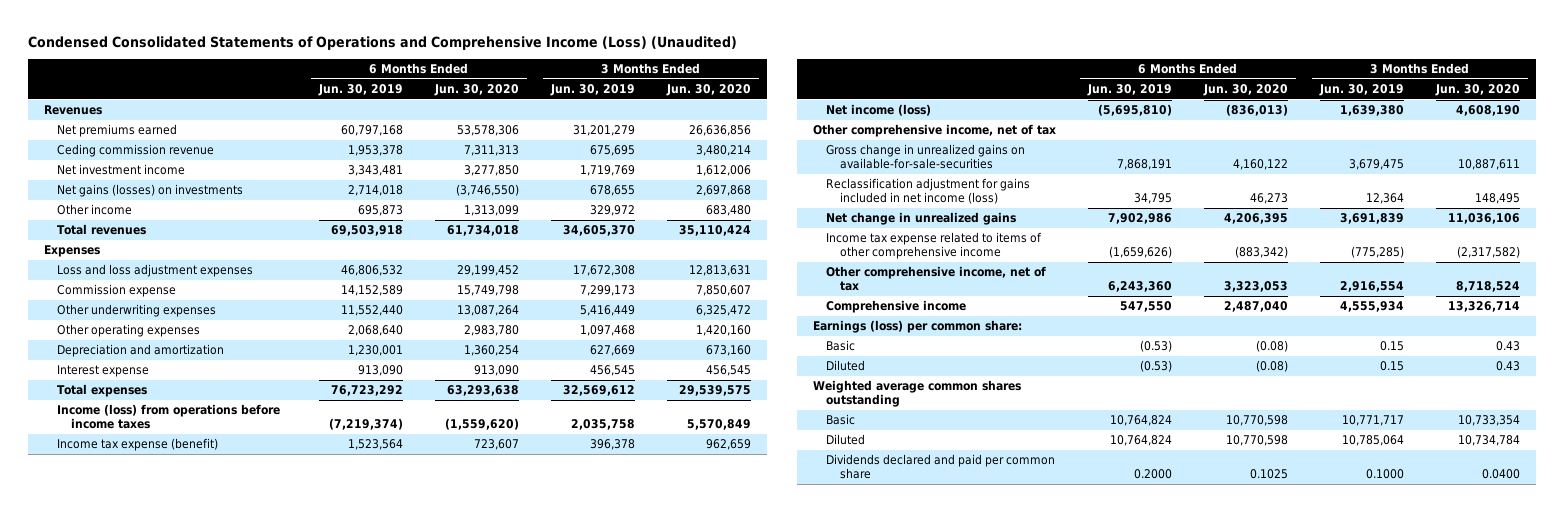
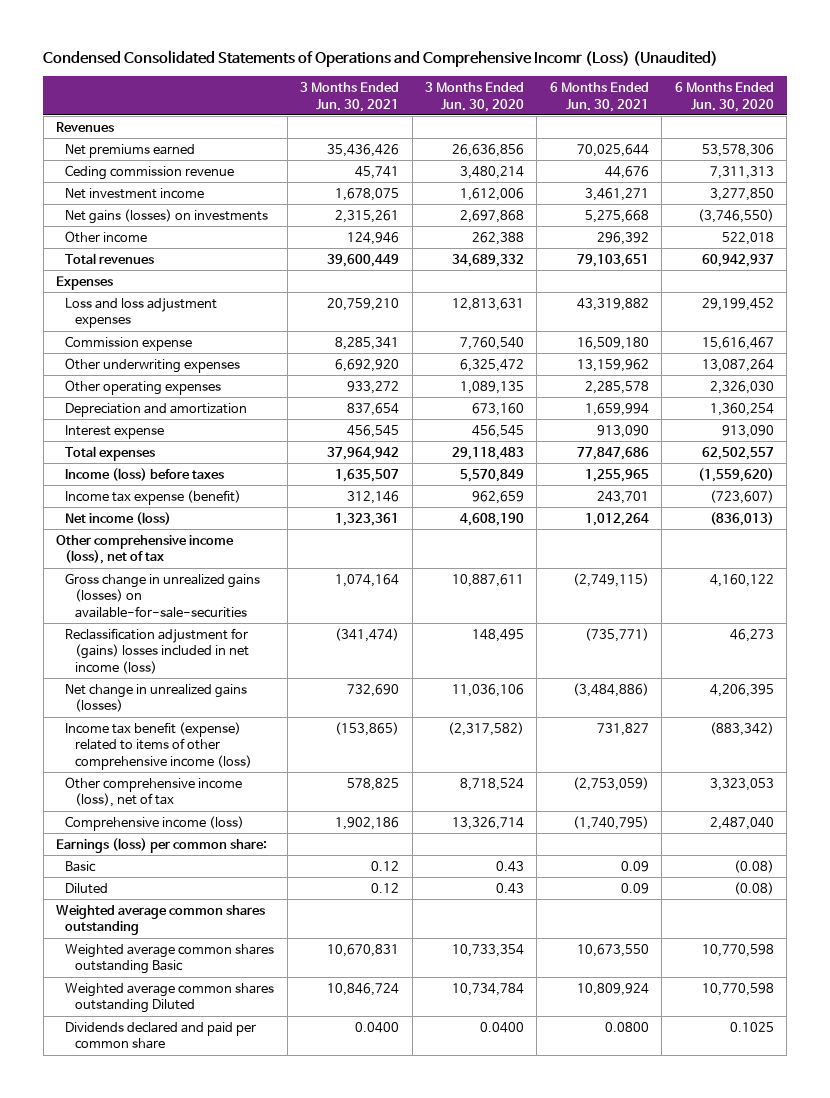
[27,35,737,50] Condensed Consolidated Statements of Operations and Comprehensive Income (Loss) (Unaudited) -> [43,50,719,68] Condensed Consolidated Statements of Operations and Comprehensive Incomr (Loss) (Unaudited)
[318,84,404,97] Jun. 30, 2019 -> none
[550,84,636,97] Jun. 30, 2019 -> none
none -> [300,82,400,112] 3 Months Ended Jun. 30, 2021
none -> [549,82,649,112] 6 Months Ended Jun. 30, 2021
[464,205,520,217] 1,313,099 -> [721,231,774,245] 522,018
[706,205,752,217] 683,480 -> [471,231,524,245] 262,388
[447,225,520,237] 61,734,018 -> [701,253,774,267] 60,942,937
[679,225,752,237] 35,110,424 -> [451,253,524,267] 34,689,332
[457,285,520,297] 15,749,798 -> [701,336,774,350] 15,616,467
[696,285,752,297] 7,850,607 -> [459,336,524,350] 7,760,540
[464,325,520,337] 2,983,780 -> [709,380,774,394] 2,326,030
[696,325,752,337] 1,420,160 -> [459,380,524,394] 1,089,135
[447,385,520,397] 63,293,638 -> [701,446,774,460] 62,502,557
[679,385,752,397] 29,539,575 -> [451,446,524,460] 29,118,483
[57,404,281,430] Income (loss) from operations before income taxes -> [65,467,225,481] Income (loss) before taxes
[474,439,520,451] 723,607 -> [709,489,774,504] (723,607)
[813,124,1057,138] Other comprehensive income, net of tax -> [56,534,235,565] Other comprehensive income (loss), net of tax
[826,144,1026,170] Gross change in unrealized gains on available-for-sale-securities -> [65,572,261,618] Gross change in unrealized gains (losses) on available-for-sale-securities
[826,178,1031,205] Reclassification adjustment for gains included in net income (loss) -> [65,627,249,674] Reclassification adjustment for (gains) losses included in net income (loss)
[826,212,1017,226] Net change in unrealized gains -> [65,683,248,713] Net change in unrealized gains (losses)
[826,232,1043,260] Income tax expense related to items of other comprehensive income -> [65,721,252,770] Income tax benefit (expense) related to items of other comprehensive income (loss)
[826,266,1047,292] Other comprehensive income, net of tax -> [65,776,243,808] Other comprehensive income (loss), net of tax
[826,300,967,314] Comprehensive income -> [65,815,245,831] Comprehensive income (loss)
[826,414,856,426] Basic -> [65,943,275,975] Weighted average common shares outstanding Basic
[826,434,866,446] Diluted -> [65,982,275,1014] Weighted average common shares outstanding Diluted

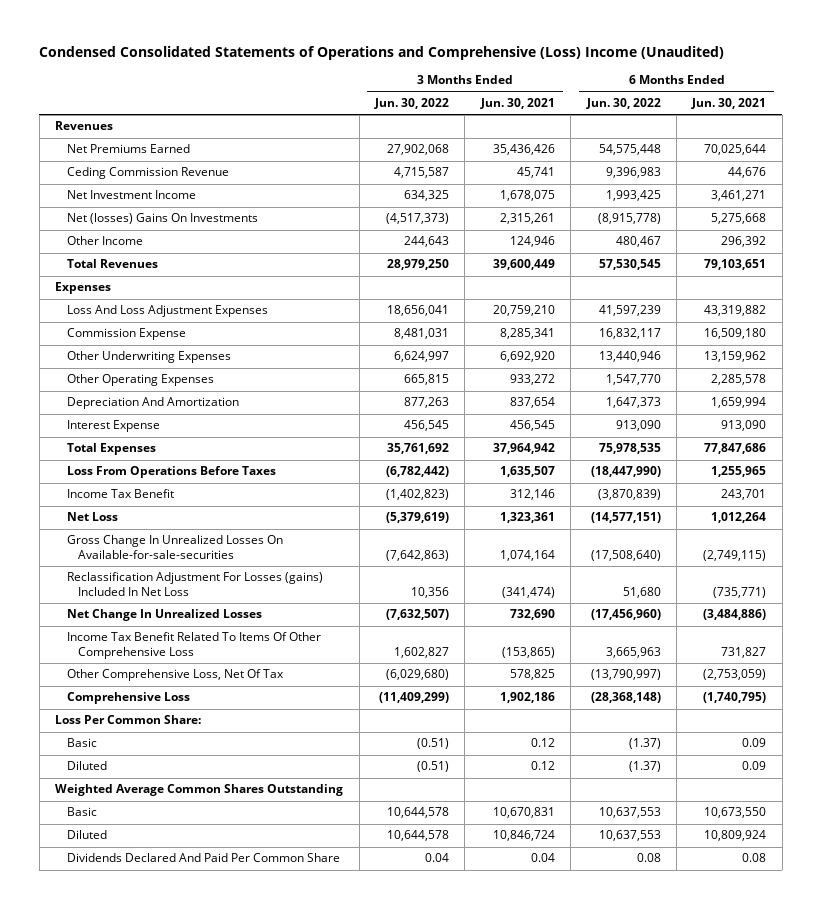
[43,50,719,68] Condensed Consolidated Statements of Operations and Comprehensive Incomr (Loss) (Unaudited) -> [39,46,725,61] Condensed Consolidated Statements of Operations and Comprehensive (Loss) Income (Unaudited)
[424,82,524,112] 3 Months Ended Jun. 30, 2020 -> none
[674,82,774,112] 6 Months Ended Jun. 30, 2020 -> none
none -> [374,98,450,110] Jun. 30, 2022
none -> [585,98,661,110] Jun. 30, 2022
[65,143,196,158] Net premiums earned -> [66,144,190,154] Net Premiums Earned
[65,164,235,180] Ceding commission revenue -> [66,167,229,180] Ceding Commission Revenue
[65,187,205,199] Net investment income -> [66,190,196,200] Net Investment Income
[65,208,269,224] Net gains (losses) on investments -> [66,213,258,225] Net (losses) Gains On Investments
[65,230,148,243] Other income -> [66,236,143,246] Other Income
[65,252,155,264] Total revenues -> [66,259,158,269] Total Revenues
[56,534,235,565] Other comprehensive income (loss), net of tax -> none
[65,297,218,329] Loss and loss adjustment expenses -> [66,305,268,318] Loss And Loss Adjustment Expenses
[65,335,193,351] Commission expense -> [66,328,186,341] Commission Expense
[65,357,241,373] Other underwriting expenses -> [66,351,231,364] Other Underwriting Expenses
[65,379,222,395] Other operating expenses -> [66,374,214,387] Other Operating Expenses
[65,402,248,417] Depreciation and amortization -> [66,397,239,410] Depreciation And Amortization
[65,424,165,439] Interest expense -> [66,420,160,433] Interest Expense
[65,445,156,461] Total expenses -> [66,443,156,456] Total Expenses
[65,467,225,481] Income (loss) before taxes -> [66,466,276,479] Loss From Operations Before Taxes
[65,489,242,505] Income tax expense (benefit) -> [66,489,174,499] Income Tax Benefit
[65,511,172,525] Net income (loss) -> [66,512,118,522] Net Loss
[65,572,261,618] Gross change in unrealized gains (losses) on available-for-sale-securities -> [66,535,283,560] Gross Change In Unrealized Losses On Available-for-sale-securities
[65,627,249,674] Reclassification adjustment for (gains) losses included in net income (loss) -> [66,572,323,597] Reclassification Adjustment For Losses (gains) Included In Net Loss
[65,683,248,713] Net change in unrealized gains (losses) -> [66,609,262,622] Net Change In Unrealized Losses
[65,721,252,770] Income tax benefit (expense) related to items of other comprehensive income (loss) -> [66,632,321,660] Income Tax Benefit Related To Items Of Other Comprehensive Loss
[65,776,243,808] Other comprehensive income (loss), net of tax -> [66,669,284,682] Other Comprehensive Loss, Net Of Tax
[65,815,245,831] Comprehensive income (loss) -> [66,692,190,705] Comprehensive Loss
[56,837,268,853] Earnings (loss) per common share: -> [55,715,202,725] Loss Per Common Share:
[56,904,266,936] Weighted average common shares outstanding -> [55,784,344,797] Weighted Average Common Shares Outstanding
[65,943,275,975] Weighted average common shares outstanding Basic -> [66,807,97,817] Basic
[65,982,275,1014] Weighted average common shares outstanding Diluted -> [66,830,107,840] Diluted
[65,1021,257,1050] Dividends declared and paid per common share -> [66,853,340,863] Dividends Declared And Paid Per Common Share
[355,1021,400,1033] 0.0400 -> [530,853,555,863] 0.04
[604,1021,649,1032] 0.0800 -> [742,853,767,863] 0.08

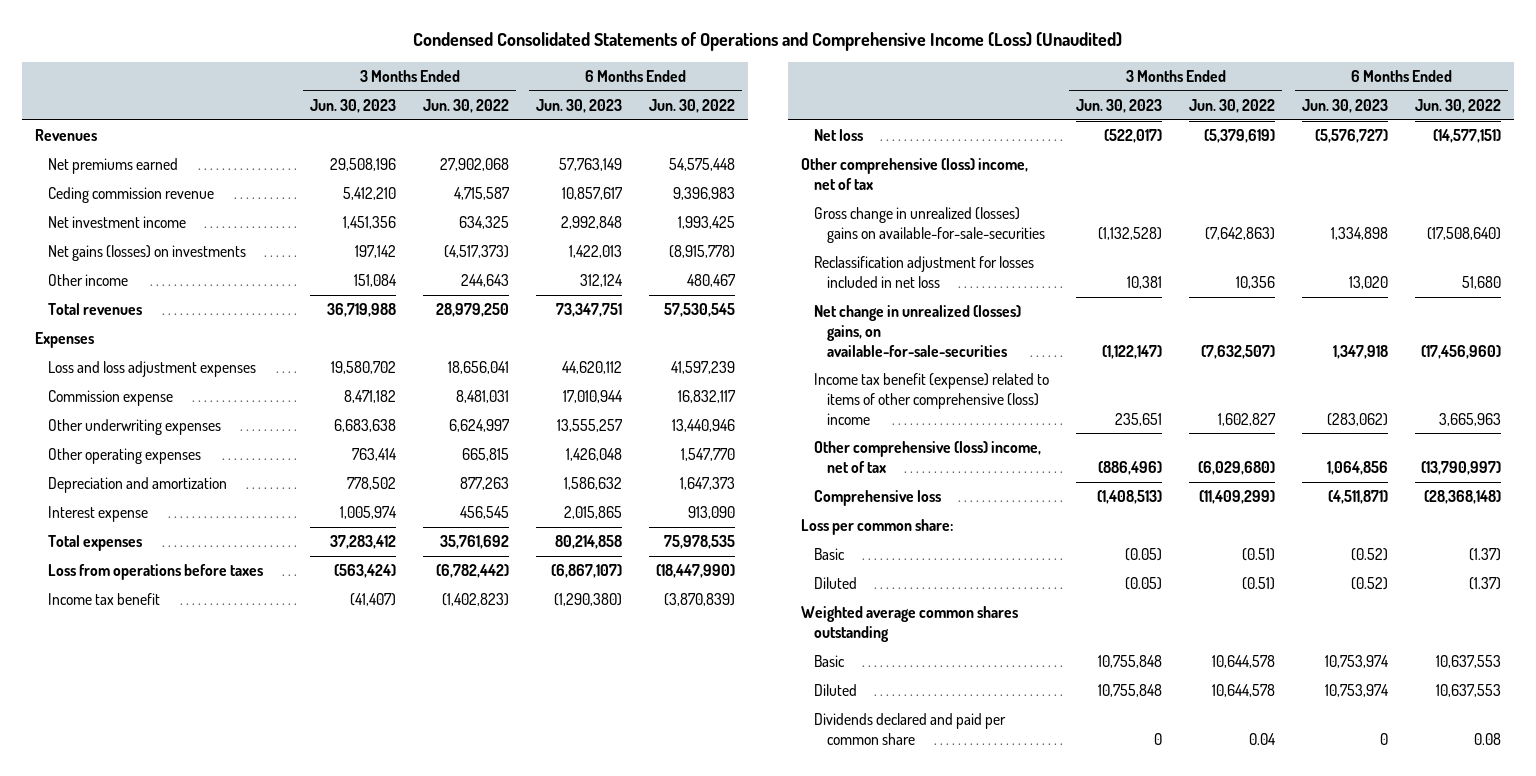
[39,46,725,61] Condensed Consolidated Statements of Operations and Comprehensive (Loss) Income (Unaudited) -> [413,32,1123,52] Condensed Consolidated Statements of Operations and Comprehensive Income (Loss) (Unaudited)
[479,98,555,110] Jun. 30, 2021 -> none
[691,98,767,110] Jun. 30, 2021 -> none
none -> [310,98,397,113] Jun. 30, 2023
none -> [536,98,623,113] Jun. 30, 2023
[66,144,190,154] Net Premiums Earned -> [48,158,179,175] Net premiums earned
[66,167,229,180] Ceding Commission Revenue -> [48,187,215,204] Ceding commission revenue
[66,190,196,200] Net Investment Income -> [48,216,187,229] Net investment income
[66,213,258,225] Net (losses) Gains On Investments -> [48,245,247,262] Net gains (losses) on investments
[66,236,143,246] Other Income -> [48,274,129,287] Other income
[66,259,158,269] Total Revenues -> [48,303,143,316] Total revenues
[66,305,268,318] Loss And Loss Adjustment Expenses -> [48,361,257,378] Loss and loss adjustment expenses
[66,328,186,341] Commission Expense -> [48,390,174,407] Commission expense
[66,351,231,364] Other Underwriting Expenses -> [48,419,222,436] Other underwriting expenses
[66,374,214,387] Other Operating Expenses -> [48,448,202,465] Other operating expenses
[66,397,239,410] Depreciation And Amortization -> [48,477,228,494] Depreciation and amortization
[66,420,160,433] Interest Expense -> [48,506,149,523] Interest expense
[66,443,156,456] Total Expenses -> [48,535,143,552] Total expenses
[66,466,276,479] Loss From Operations Before Taxes -> [48,564,264,581] Loss from operations before taxes
[66,489,174,499] Income Tax Benefit -> [48,593,161,606] Income tax benefit
[66,512,118,522] Net Loss -> [814,129,864,142] Net loss
none -> [801,158,1029,190] Other comprehensive (loss) income, net of tax
[66,535,283,560] Gross Change In Unrealized Losses On Available-for-sale-securities -> [814,207,1046,243] Gross change in unrealized (losses) gains on available-for-sale-securities
[66,572,323,597] Reclassification Adjustment For Losses (gains) Included In Net Loss -> [814,256,1035,288] Reclassification adjustment for losses included in net loss
[66,609,262,622] Net Change In Unrealized Losses -> [814,305,1022,357] Net change in unrealized (losses) gains, on available-for-sale-securities
[66,632,321,660] Income Tax Benefit Related To Items Of Other Comprehensive Loss -> [814,373,1050,425] Income tax benefit (expense) related to items of other comprehensive (loss) income
[66,669,284,682] Other Comprehensive Loss, Net Of Tax -> [814,441,1042,473] Other comprehensive (loss) income, net of tax
[66,692,190,705] Comprehensive Loss -> [814,490,942,507] Comprehensive loss
[55,715,202,725] Loss Per Common Share: -> [801,519,954,536] Loss per common share:
[55,784,344,797] Weighted Average Common Shares Outstanding -> [801,606,1019,642] Weighted average common shares outstanding
[66,853,340,863] Dividends Declared And Paid Per Common Share -> [814,713,1007,745] Dividends declared and paid per common share

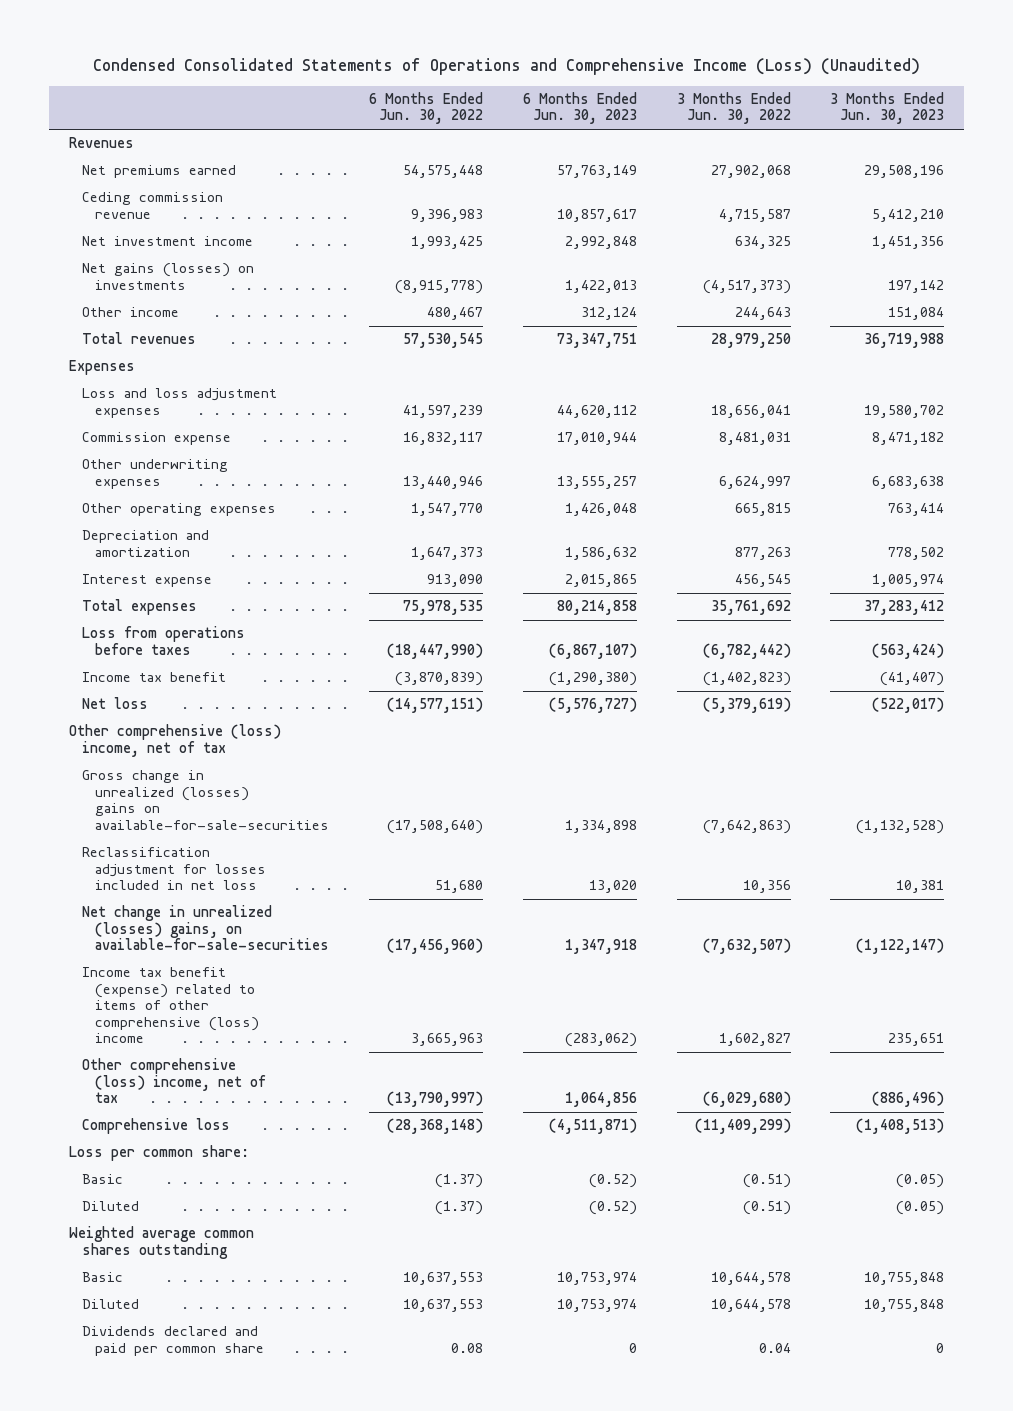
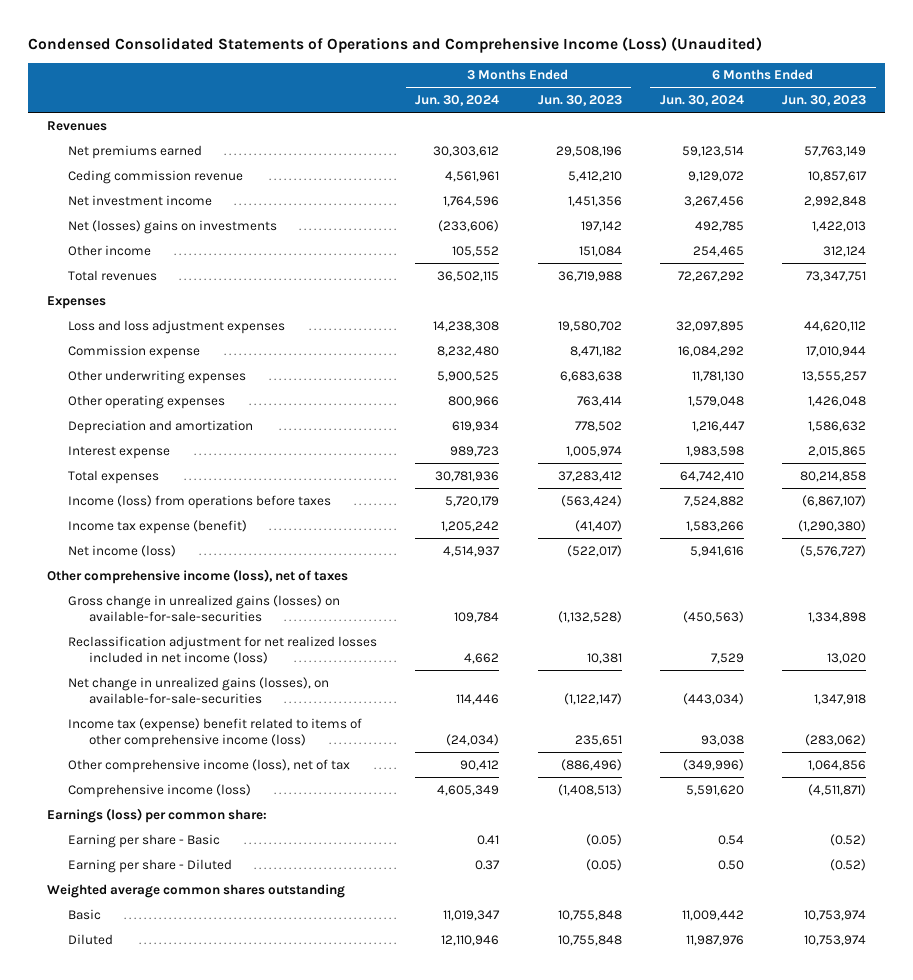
[369,91,484,125] 6 Months Ended Jun. 30, 2022 -> none
[676,91,791,125] 3 Months Ended Jun. 30, 2022 -> none
none -> [415,94,500,106] Jun. 30, 2024
none -> [659,94,744,106] Jun. 30, 2024
[82,263,255,290] Net gains (losses) on investments -> [67,219,277,234] Net (losses) gains on investments
[82,626,246,655] Loss from operations before taxes -> [67,494,331,509] Income (loss) from operations before taxes
[82,672,227,683] Income tax benefit -> [67,519,247,534] Income tax expense (benefit)
[82,697,149,710] Net loss -> [67,544,176,557] Net income (loss)
[68,724,281,757] Other comprehensive (loss) income, net of tax -> [47,568,349,584] Other comprehensive income (loss), net of taxes
[82,770,330,830] Gross change in unrealized (losses) gains on available-for-sale-securities -> [67,594,340,622] Gross change in unrealized gains (losses) on available-for-sale-securities
[82,847,267,891] Reclassification adjustment for losses included in net loss -> [67,635,377,664] Reclassification adjustment for net realized losses included in net income (loss)
[82,905,330,951] Net change in unrealized (losses) gains, on available-for-sale-securities -> [67,676,329,704] Net change in unrealized gains (losses), on available-for-sale-securities
[82,967,260,1044] Income tax benefit (expense) related to items of other comprehensive (loss) income -> [67,717,362,748] Income tax (expense) benefit related to items of other comprehensive income (loss)
[82,1058,267,1104] Other comprehensive (loss) income, net of tax -> [67,758,350,773] Other comprehensive income (loss), net of tax
[82,1118,231,1135] Comprehensive loss -> [67,783,251,798] Comprehensive income (loss)
[68,1145,249,1162] Loss per common share: -> [47,807,268,823] Earnings (loss) per common share:
[82,1174,124,1185] Basic -> [67,833,220,848] Earning per share - Basic
[82,1201,140,1212] Diluted -> [67,858,232,873] Earning per share - Diluted
[82,1326,265,1356] Dividends declared and paid per common share -> none

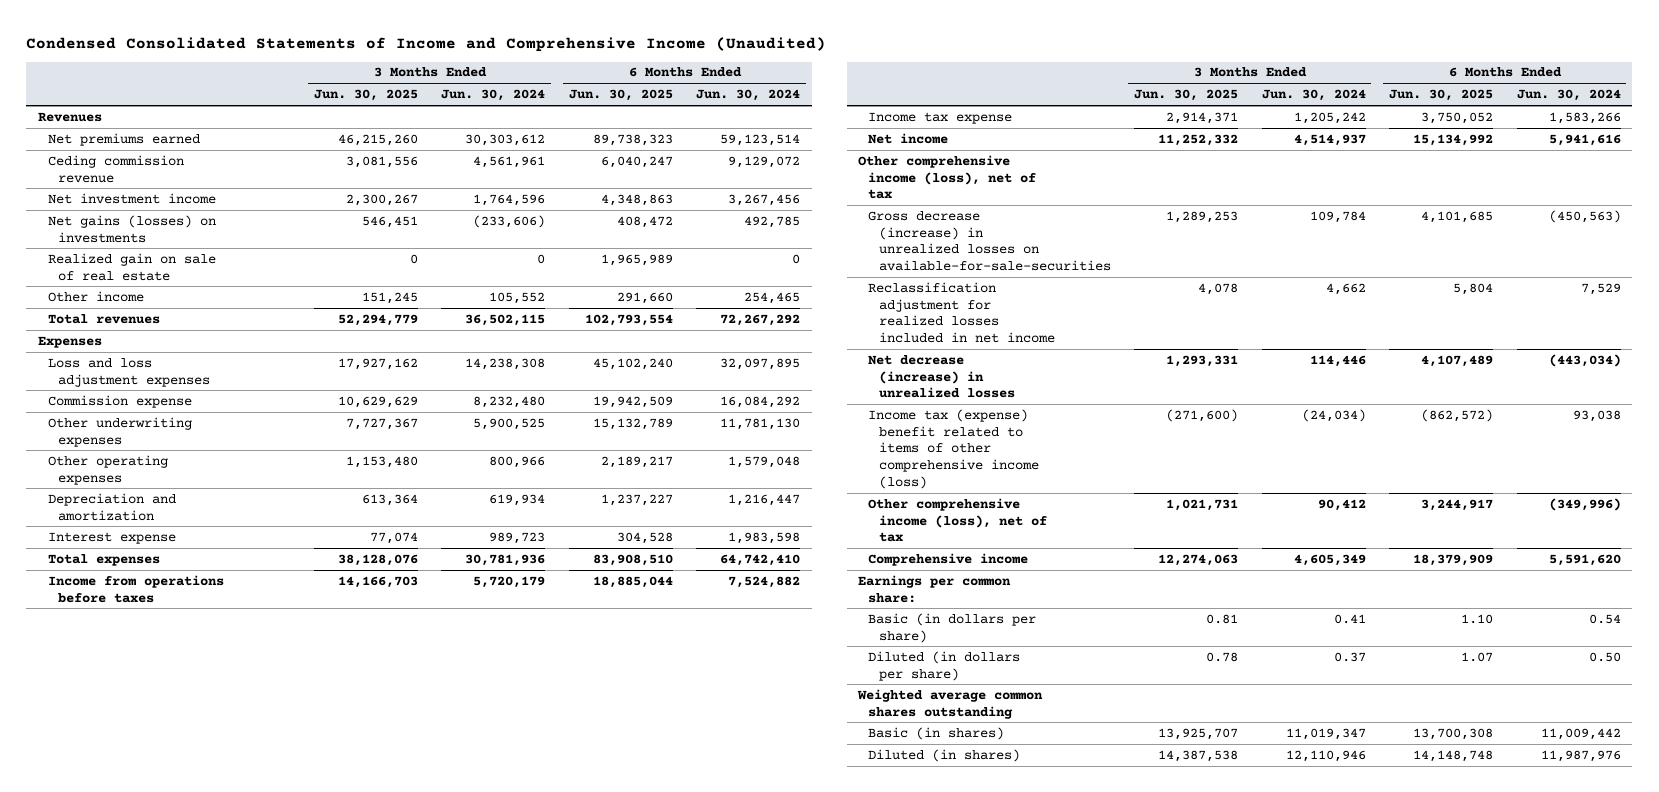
[27,36,762,53] Condensed Consolidated Statements of Operations and Comprehensive Income (Loss) (Unaudited) -> [26,36,827,52] Condensed Consolidated Statements of Income and Comprehensive Income (Unaudited)
[537,94,622,106] Jun. 30, 2023 -> none
[782,94,867,106] Jun. 30, 2023 -> none
none -> [313,89,418,102] Jun. 30, 2025
none -> [568,89,673,102] Jun. 30, 2025
[67,219,277,234] Net (losses) gains on investments -> [48,214,217,243] Net gains (losses) on investments
none -> [48,252,217,281] Realized gain on sale of real estate
[67,494,331,509] Income (loss) from operations before taxes -> [48,574,225,603] Income from operations before taxes
[67,519,247,534] Income tax expense (benefit) -> [868,111,1013,124] Income tax expense
[67,544,176,557] Net income (loss) -> [868,132,949,144] Net income
[47,568,349,584] Other comprehensive income (loss), net of taxes -> [858,154,1037,200] Other comprehensive income (loss), net of tax
[67,594,340,622] Gross change in unrealized gains (losses) on available-for-sale-securities -> [868,210,1111,271] Gross decrease (increase) in unrealized losses on available-for-sale-securities
[67,635,377,664] Reclassification adjustment for net realized losses included in net income (loss) -> [868,281,1055,343] Reclassification adjustment for realized losses included in net income
[67,676,329,704] Net change in unrealized gains (losses), on available-for-sale-securities -> [868,354,1015,399] Net decrease (increase) in unrealized losses
[67,783,251,798] Comprehensive income (loss) -> [868,552,1029,566] Comprehensive income
[47,807,268,823] Earnings (loss) per common share: -> [858,574,1012,603] Earnings per common share:
[67,833,220,848] Earning per share - Basic -> [868,612,1037,643] Basic (in dollars per share)
[67,858,232,873] Earning per share - Diluted -> [868,650,1021,681] Diluted (in dollars per share)
[67,908,101,920] Basic -> [868,726,1005,740] Basic (in shares)
[67,933,113,945] Diluted -> [868,748,1021,762] Diluted (in shares)

